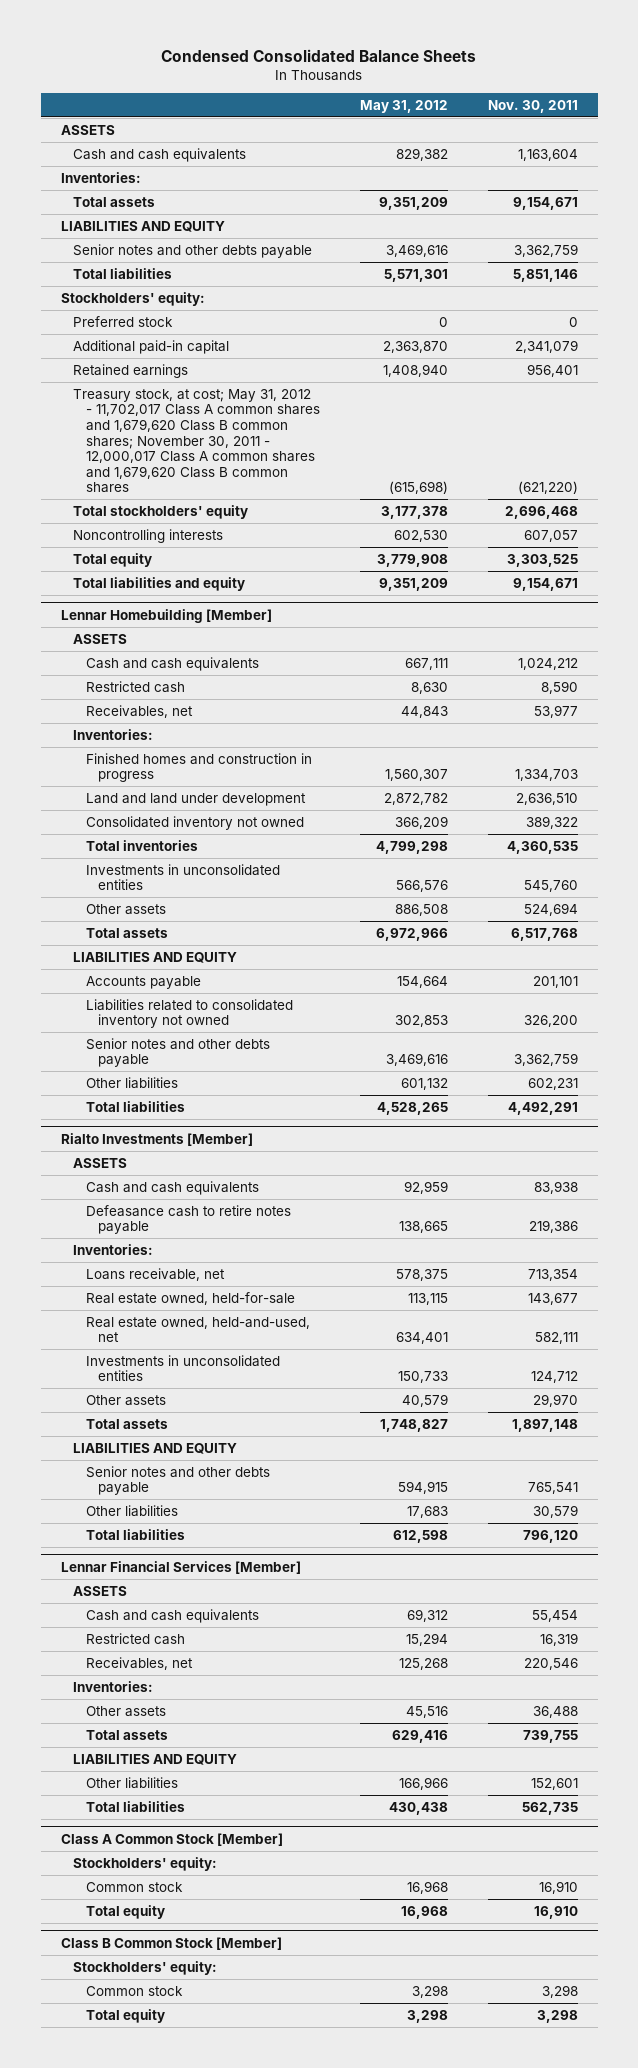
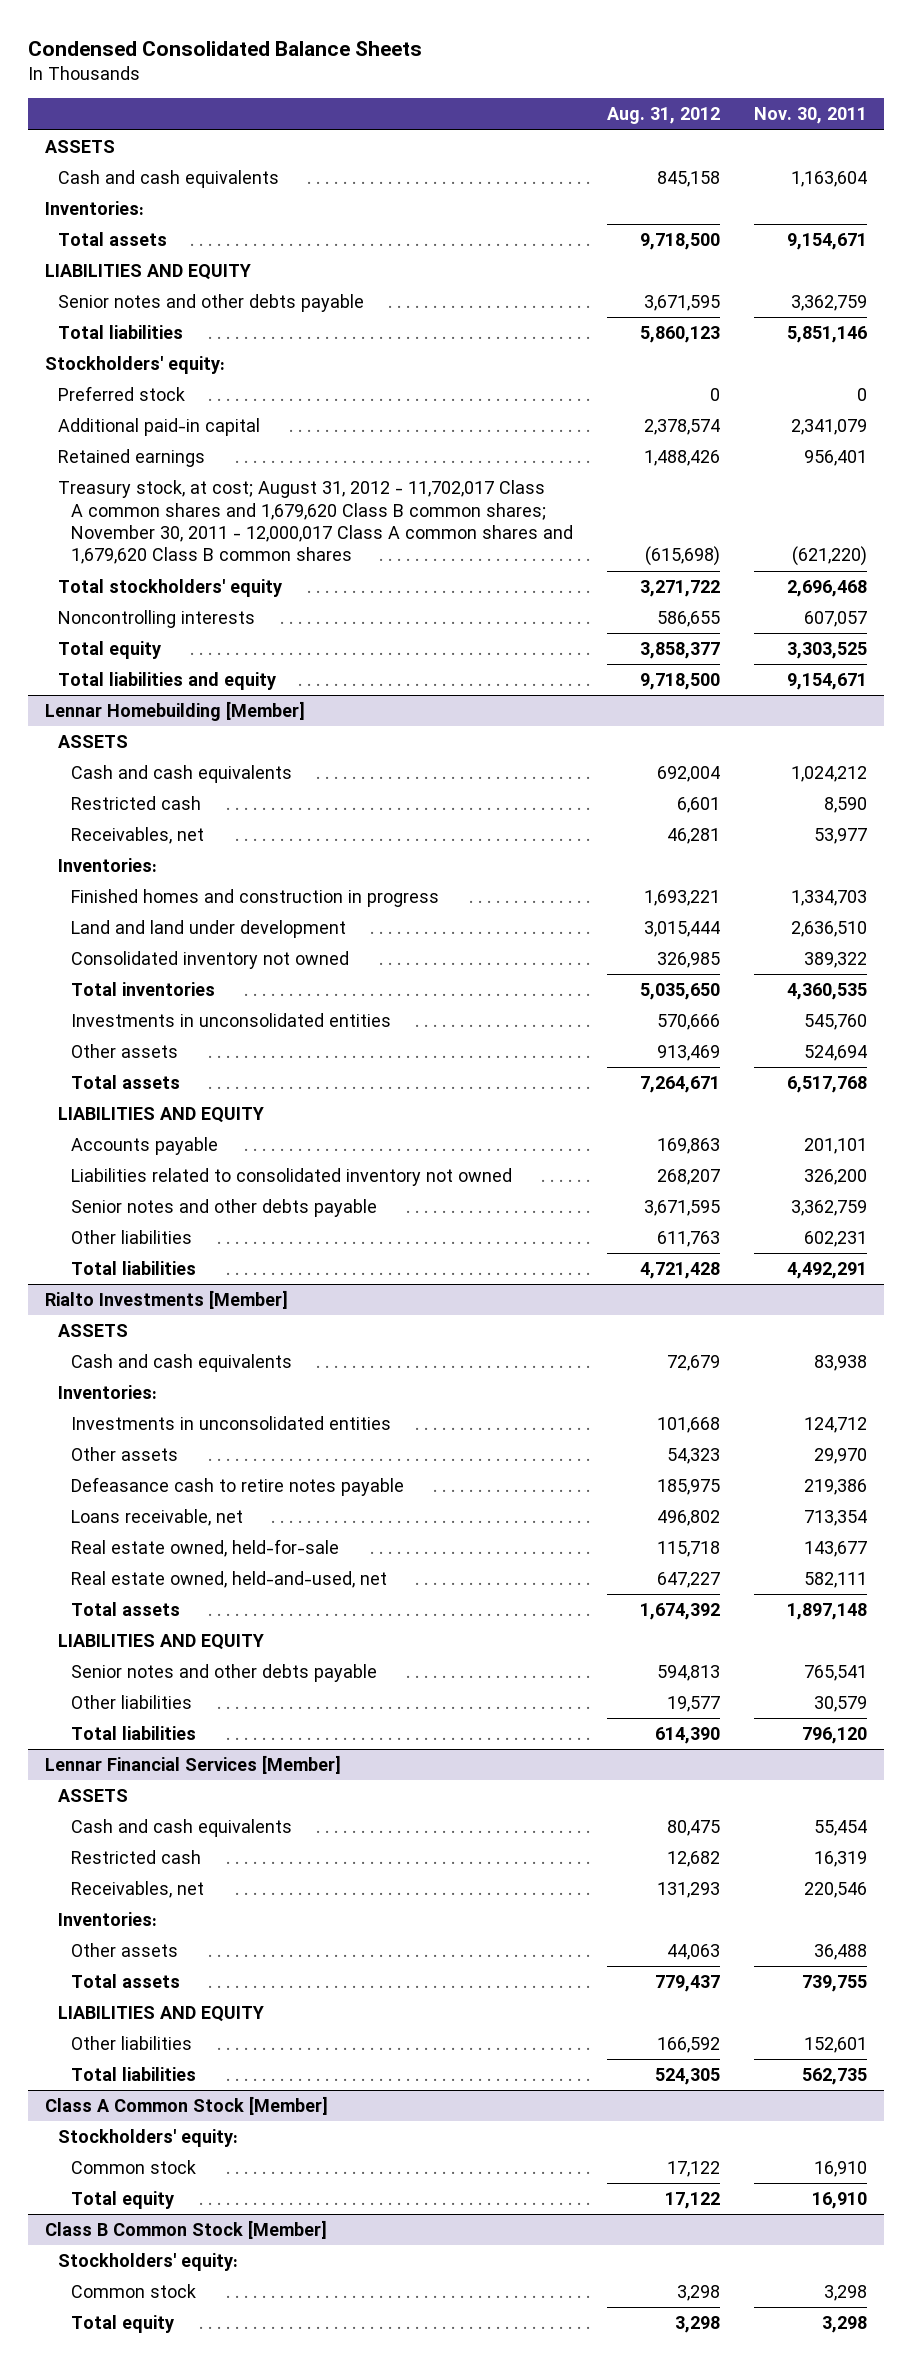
[359,99,448,113] May 31, 2012 -> none
none -> [607,107,721,125] Aug. 31, 2012
[73,388,320,494] Treasury stock, at cost; May 31, 2012 - 11,702,017 Class A common shares and 1,679,620 Class B common shares; November 30, 2011 - 12,000,017 Class A common shares and 1,679,620 Class B common shares -> [57,480,574,565] Treasury stock, at cost; August 31, 2012 - 11,702,017 Class A common shares and 1,679,620 Class B common shares; November 30, 2011 - 12,000,017 Class A common shares and 1,679,620 Class B common shares
[85,1354,280,1382] Investments in unconsolidated entities -> [71,1416,392,1431] Investments in unconsolidated entities
[85,1394,166,1406] Other assets -> [71,1447,179,1462] Other assets
[85,1204,291,1235] Defeasance cash to retire notes payable -> [71,1477,405,1497] Defeasance cash to retire notes payable

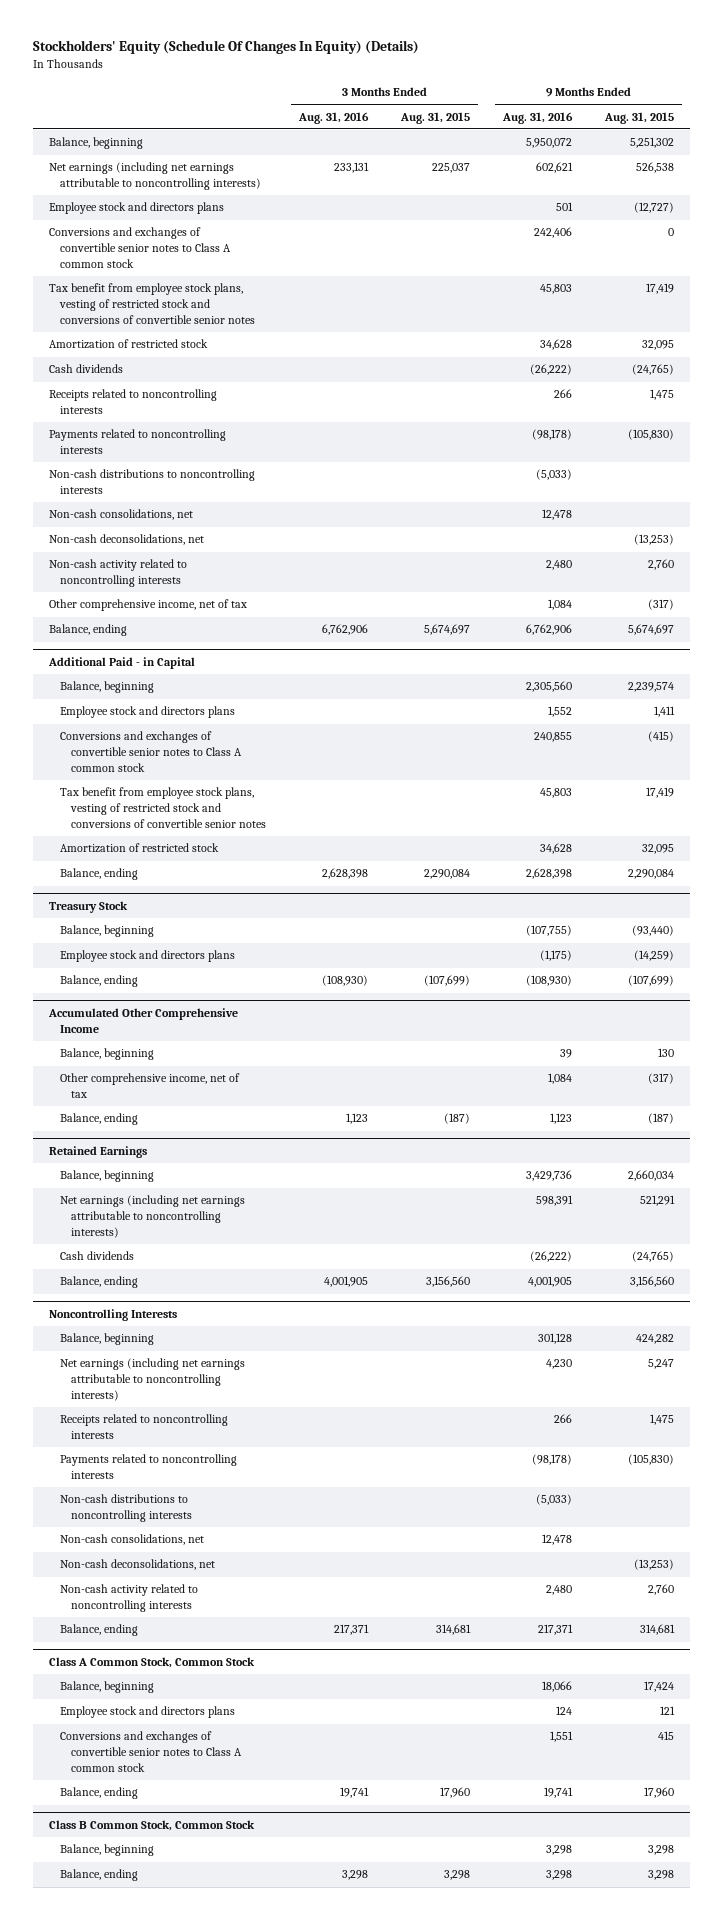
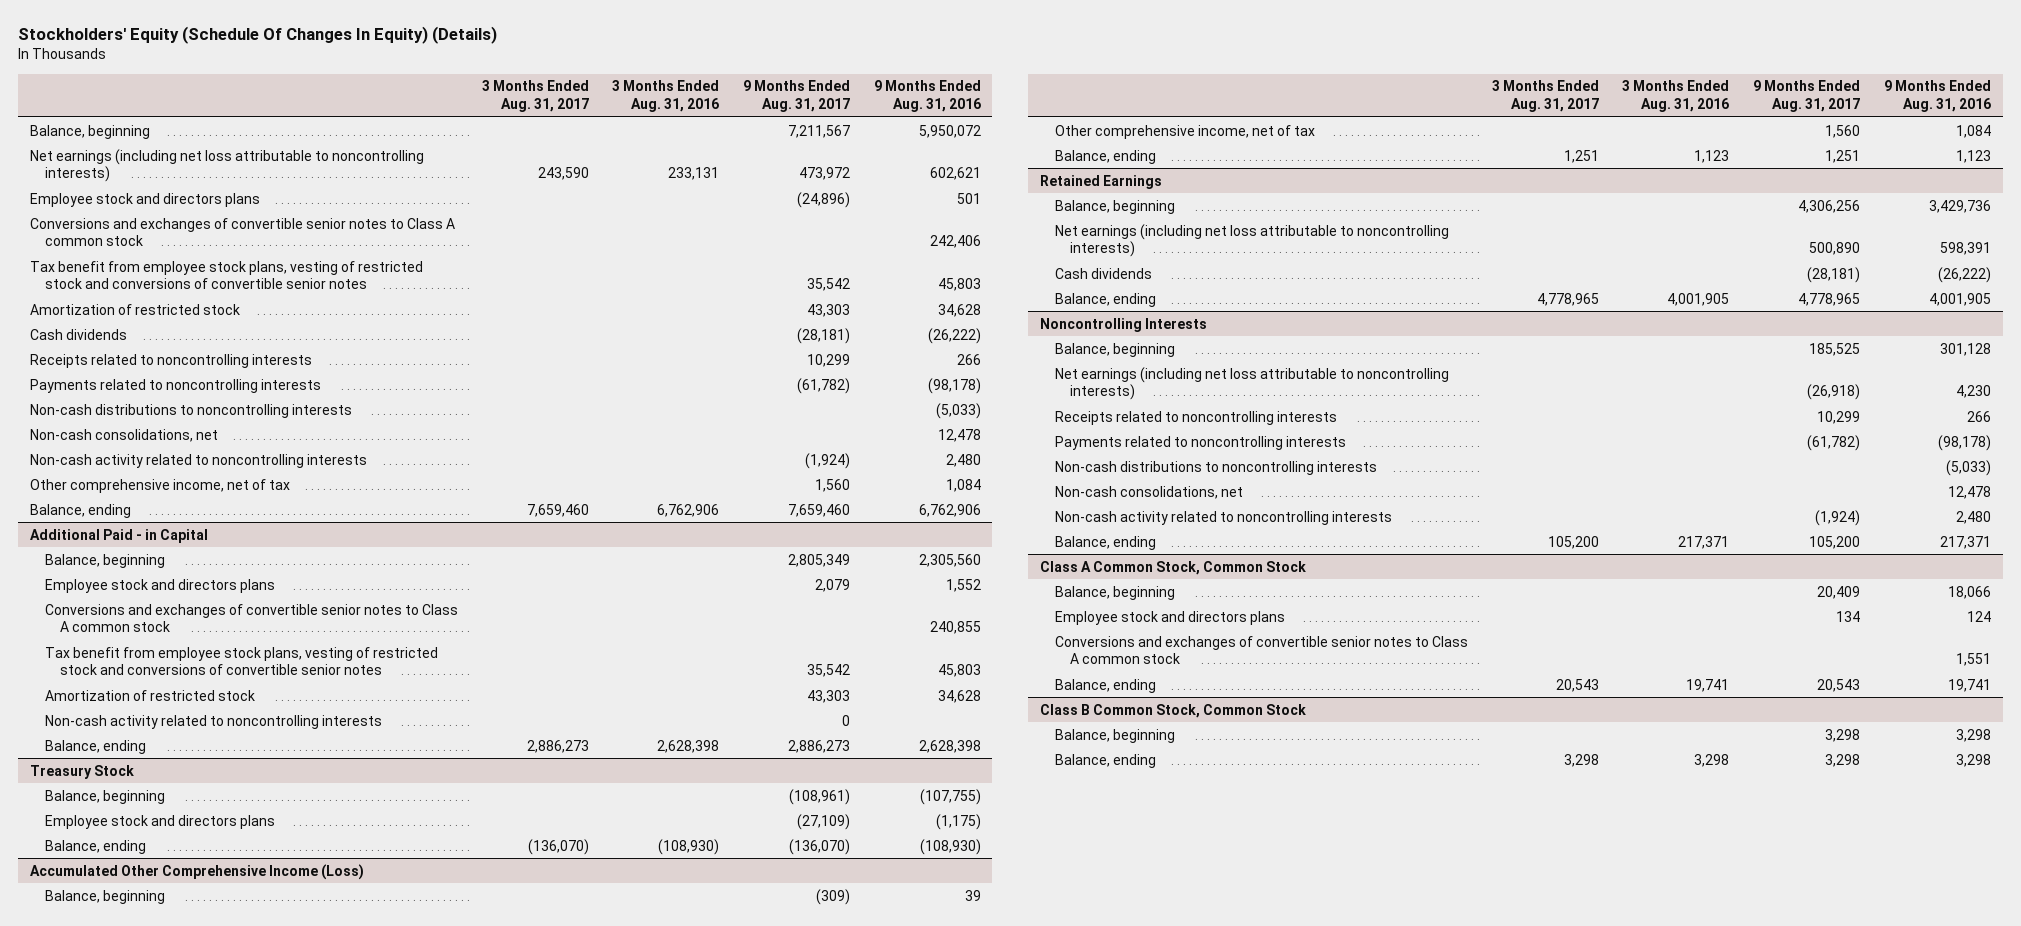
[400,111,471,124] Aug. 31, 2015 -> none
[604,111,675,124] Aug. 31, 2015 -> none
none -> [481,80,589,112] 3 Months Ended Aug. 31, 2017
none -> [742,80,850,112] 9 Months Ended Aug. 31, 2017
[49,162,262,190] Net earnings (including net earnings attributable to noncontrolling interests) -> [29,148,424,183] Net earnings (including net loss attributable to noncontrolling interests)
[49,534,205,546] Non-cash deconsolidations, net -> none
none -> [44,714,382,729] Non-cash activity related to noncontrolling interests
[48,1008,239,1033] Accumulated Other Comprehensive Income -> [29,863,364,880] Accumulated Other Comprehensive Income (Loss)
[60,1195,246,1238] Net earnings (including net earnings attributable to noncontrolling interests) -> [1055,223,1450,258] Net earnings (including net loss attributable to noncontrolling interests)
[60,1358,246,1401] Net earnings (including net earnings attributable to noncontrolling interests) -> [1055,366,1450,401] Net earnings (including net loss attributable to noncontrolling interests)
[60,1559,216,1571] Non-cash deconsolidations, net -> none

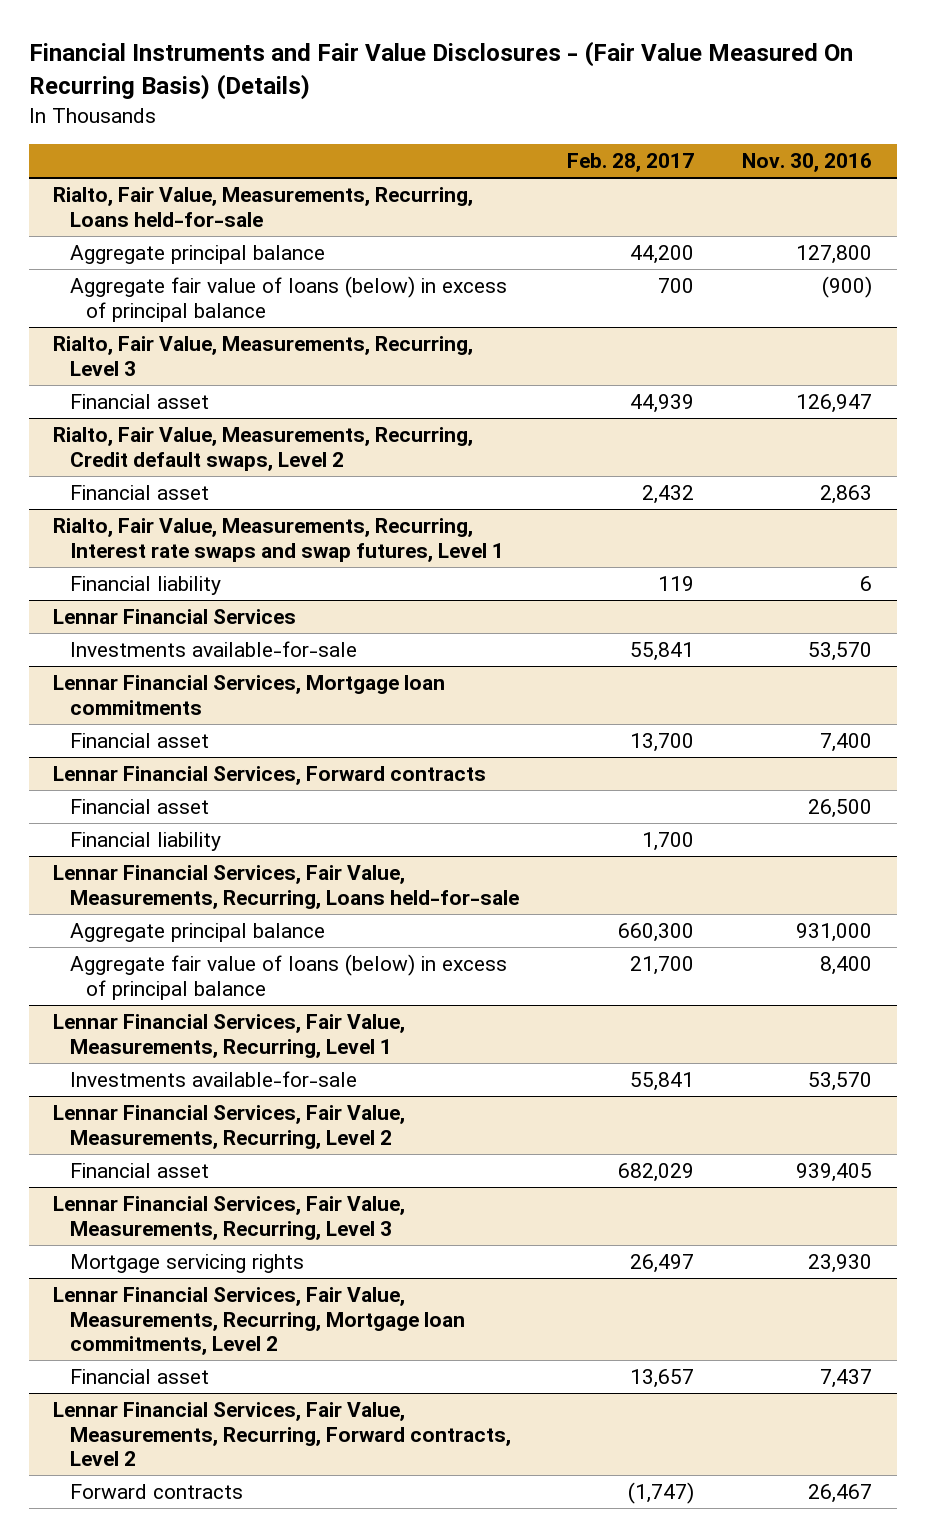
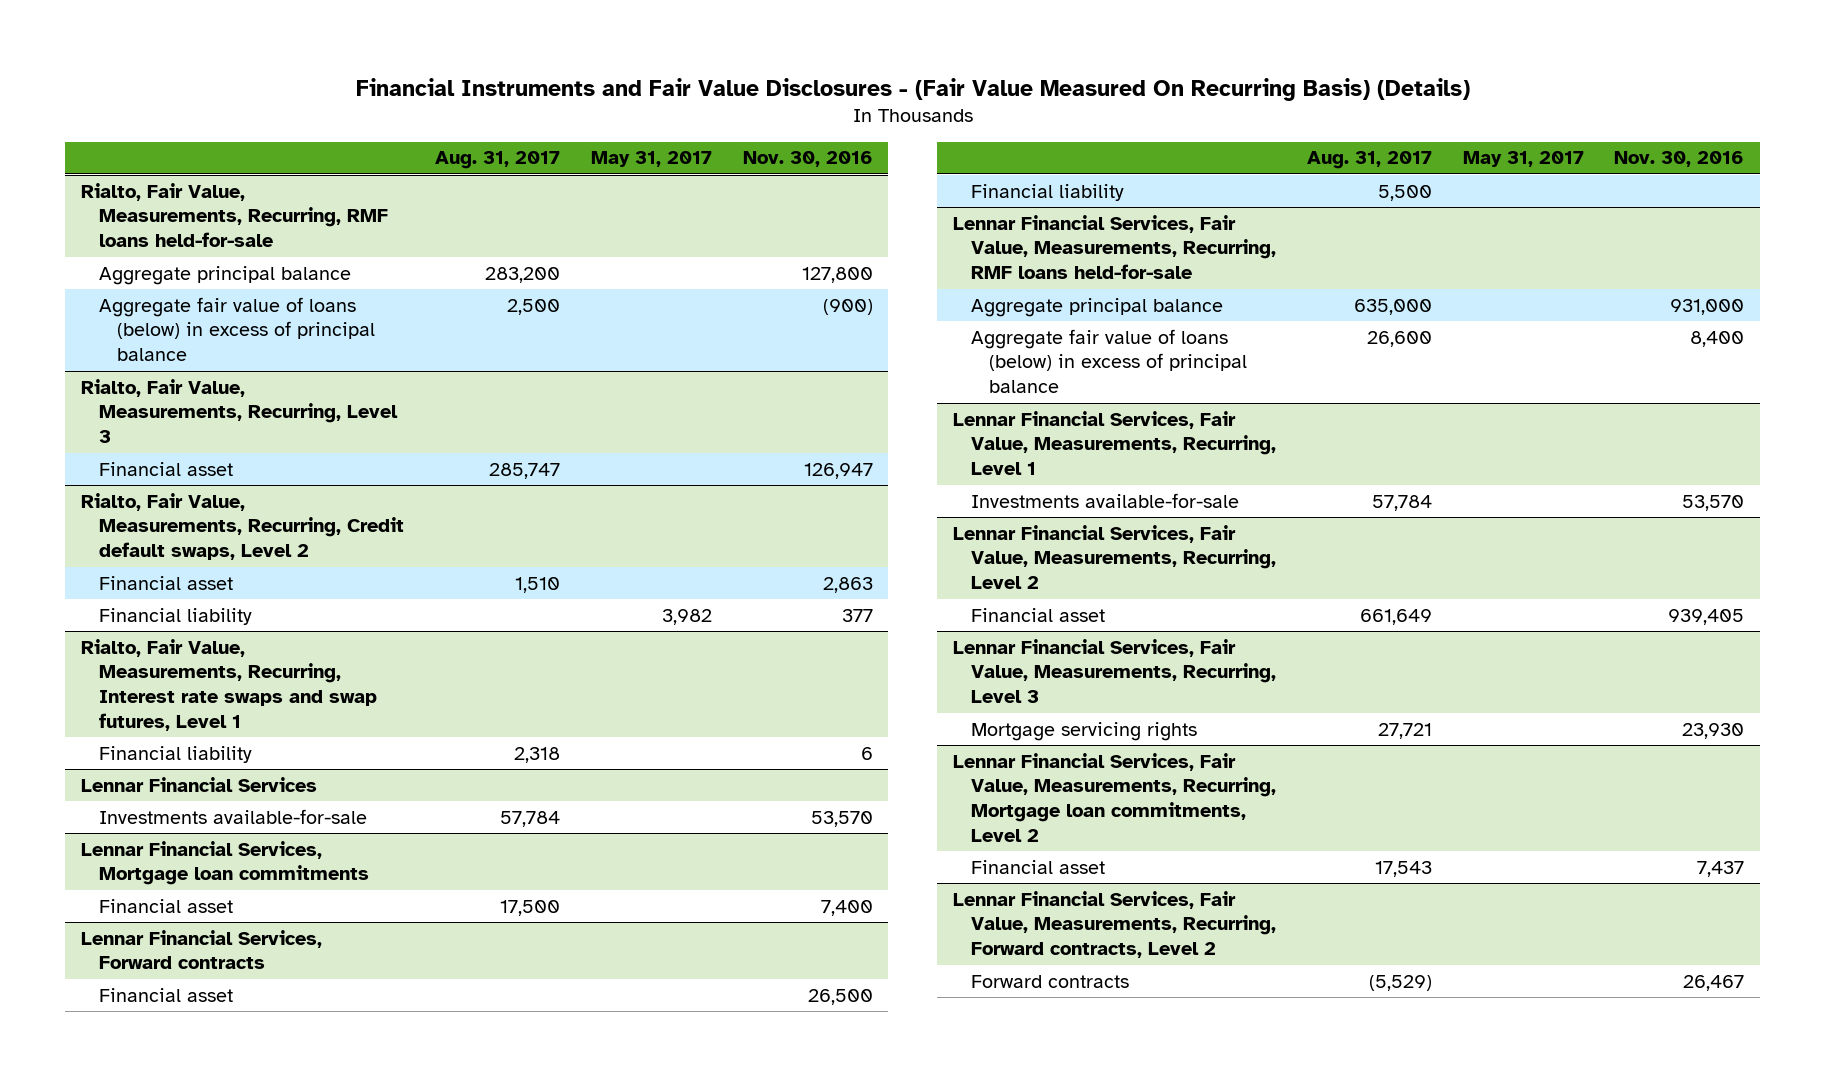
[567,152,695,172] Feb. 28, 2017 -> none
none -> [434,151,560,170] Aug. 31, 2017
none -> [590,151,712,168] May 31, 2017
[52,187,473,227] Rialto, Fair Value, Measurements, Recurring, Loans held-for-sale -> [80,182,389,248] Rialto, Fair Value, Measurements, Recurring, RMF loans held-for-sale
none -> [99,607,253,625] Financial liability
[52,865,519,909] Lennar Financial Services, Fair Value, Measurements, Recurring, Loans held-for-sale -> [952,214,1276,280] Lennar Financial Services, Fair Value, Measurements, Recurring, RMF loans held-for-sale

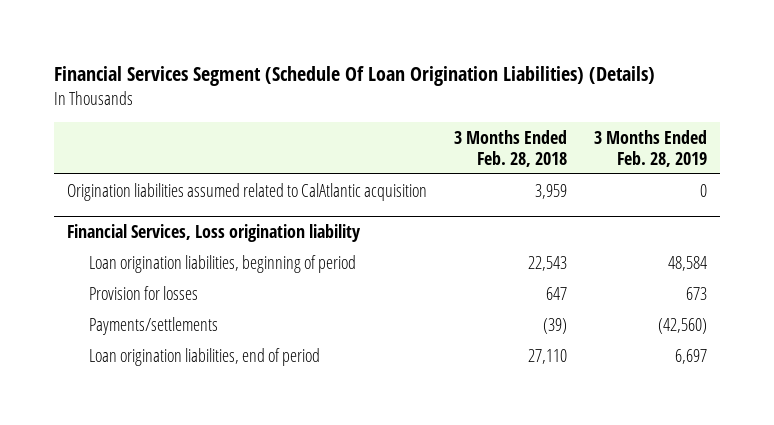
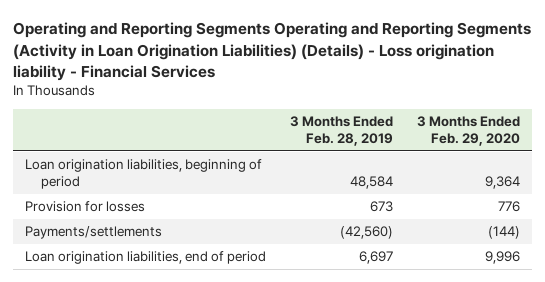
[53,66,655,87] Financial Services Segment (Schedule Of Loan Origination Liabilities) (Details) -> [13,22,532,81] Operating and Reporting Segments Operating and Reporting Segments (Activity in Loan Origination Liabilities) (Details) - Loss origination liability - Financial Services
[454,130,568,167] 3 Months Ended Feb. 28, 2018 -> none
none -> [417,116,521,147] 3 Months Ended Feb. 29, 2020
[67,182,428,201] Origination liabilities assumed related to CalAtlantic acquisition -> none
[67,223,362,242] Financial Services, Loss origination liability -> none

